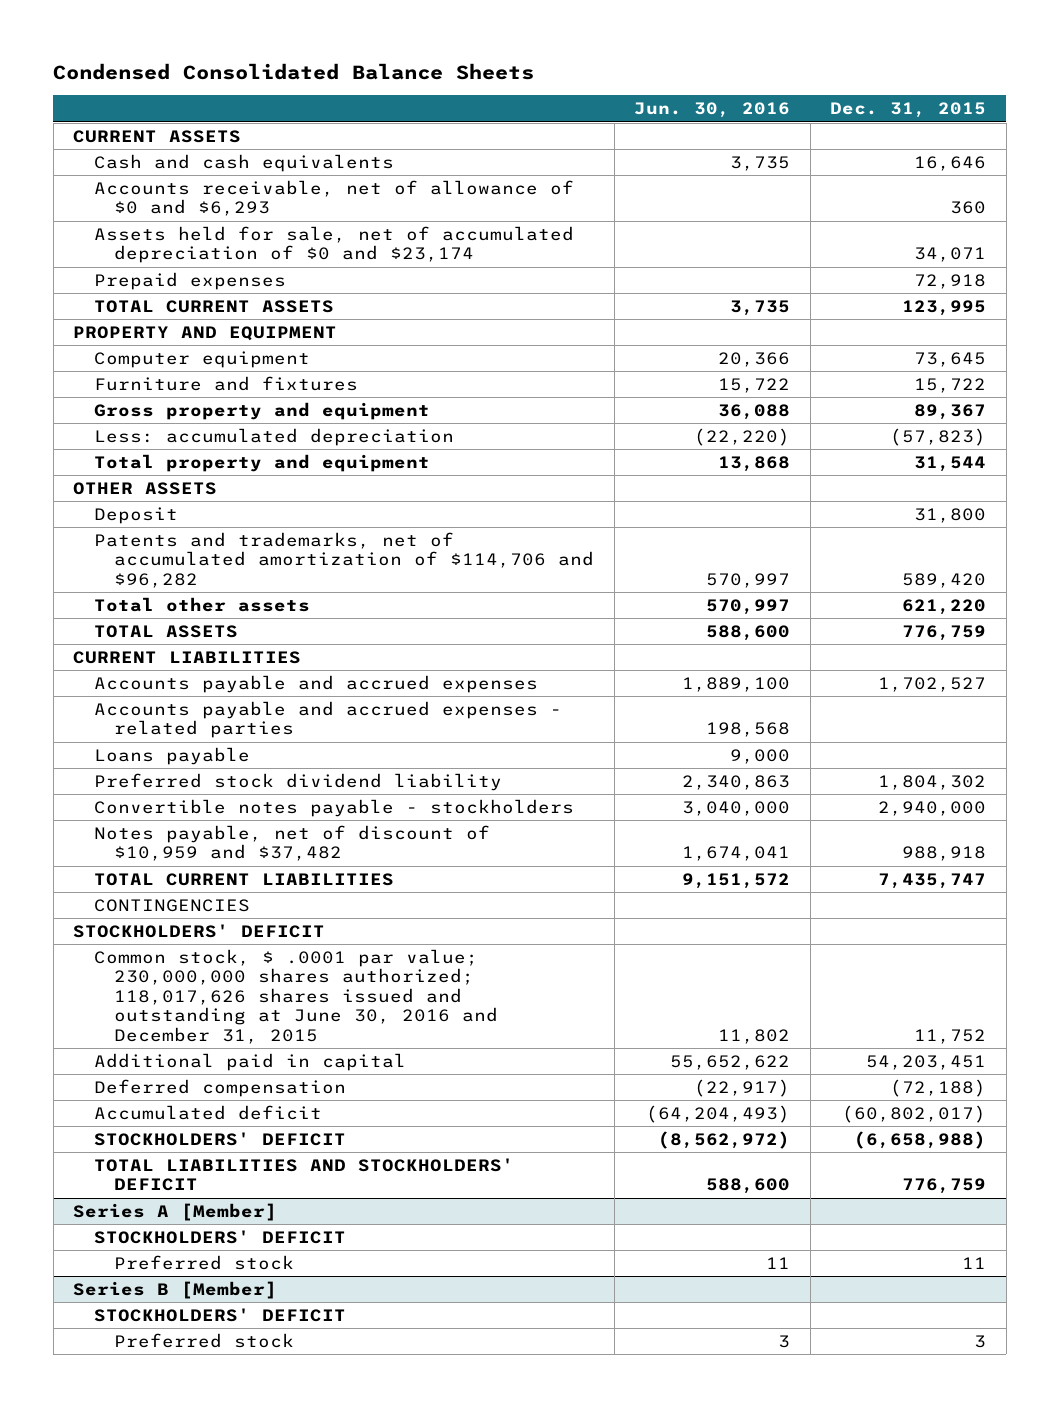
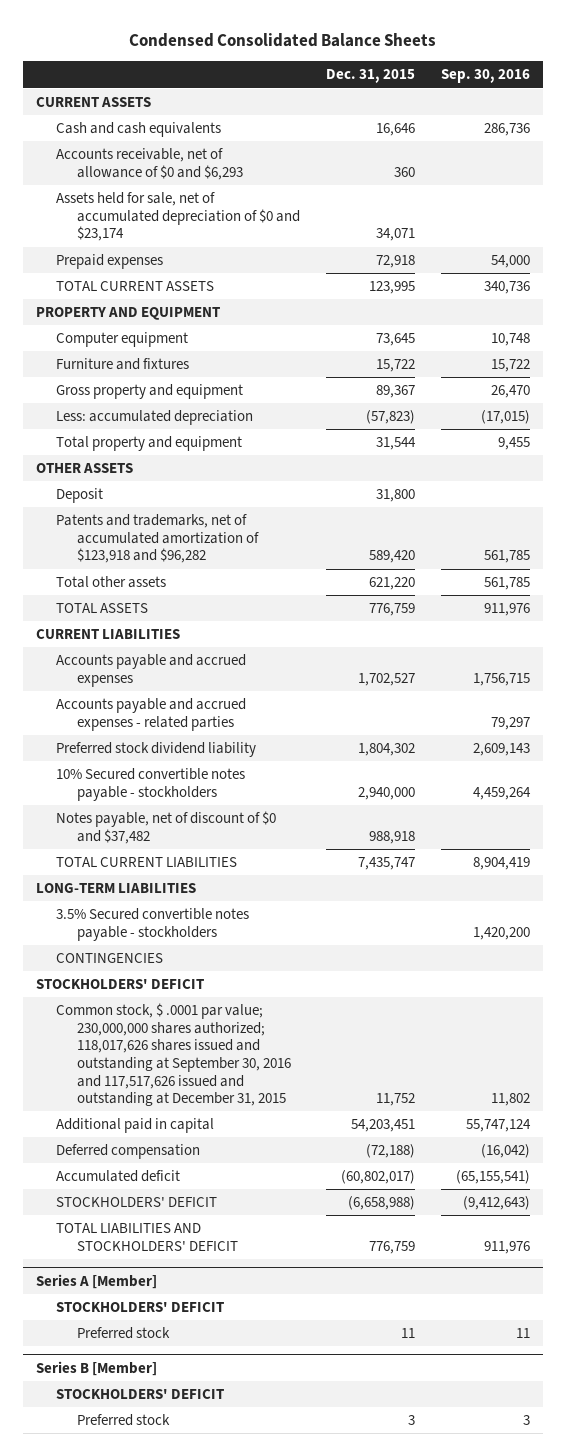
[634,102,791,119] Jun. 30, 2016 -> none
none -> [440,69,530,84] Sep. 30, 2016
[93,531,595,588] Patents and trademarks, net of accumulated amortization of $114,706 and $96,282 -> [56,514,259,564] Patents and trademarks, net of accumulated amortization of $123,918 and $96,282
[93,746,250,765] Loans payable -> none
[93,798,574,817] Convertible notes payable - stockholders -> [56,768,246,801] 10% Secured convertible notes payable - stockholders
[93,824,490,862] Notes payable, net of discount of $10,959 and $37,482 -> [56,811,277,844] Notes payable, net of discount of $0 and $37,482
none -> [35,883,196,894] LONG-TERM LIABILITIES
none -> [56,908,250,941] 3.5% Secured convertible notes payable - stockholders
[93,948,499,1044] Common stock, $ .0001 par value; 230,000,000 shares authorized; 118,017,626 shares issued and outstanding at June 30, 2016 and December 31, 2015 -> [56,1003,291,1107] Common stock, $ .0001 par value; 230,000,000 shares authorized; 118,017,626 shares issued and outstanding at September 30, 2016 and 117,517,626 issued and outstanding at December 31, 2015

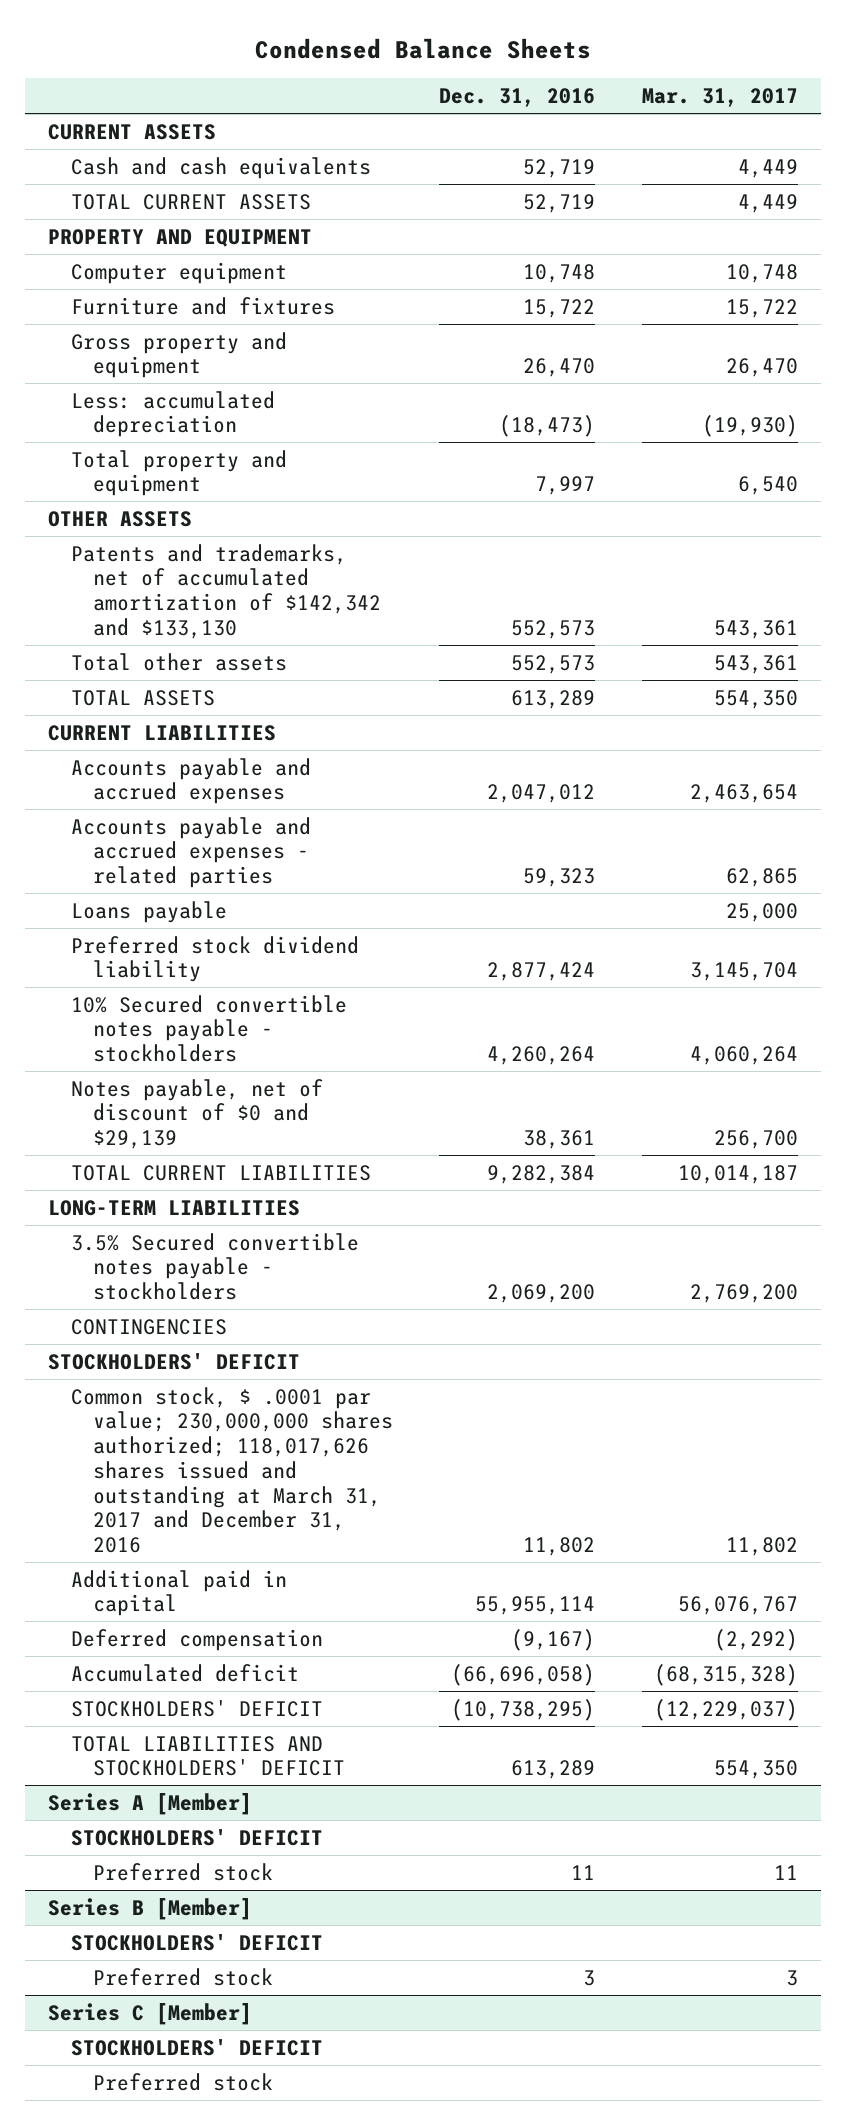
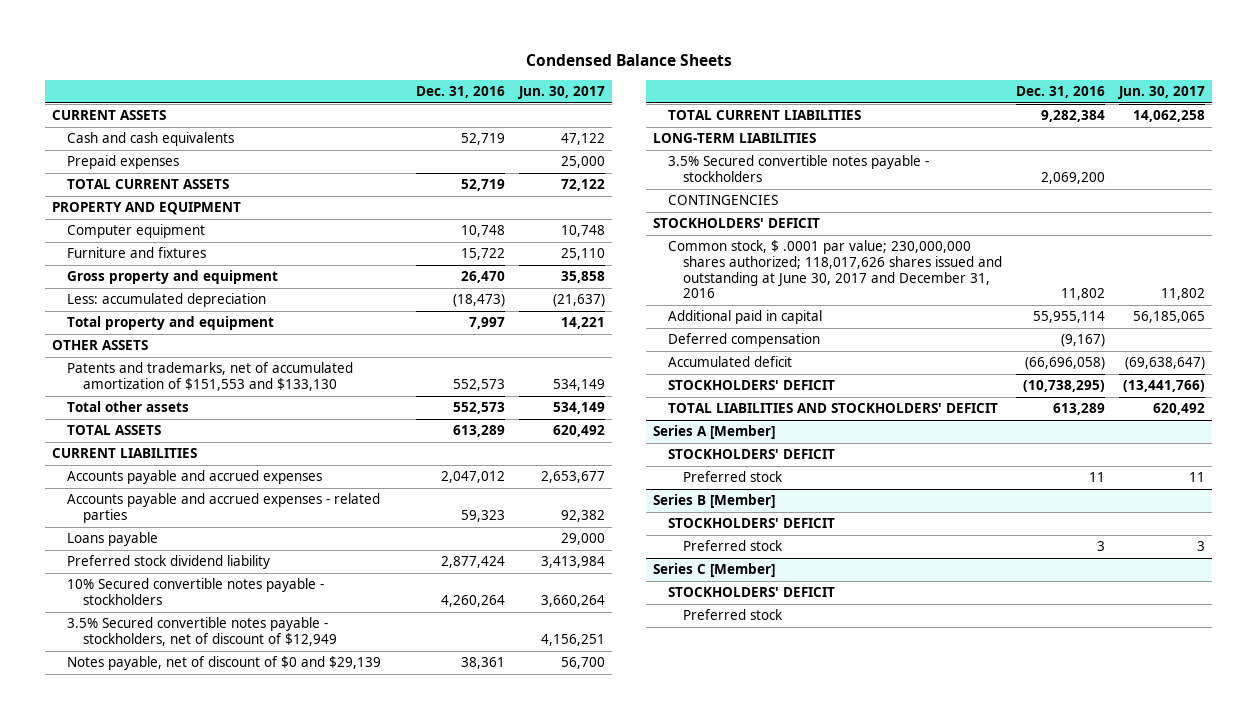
[641,88,798,108] Mar. 31, 2017 -> none
none -> [517,86,605,100] Jun. 30, 2017
none -> [67,155,180,170] Prepaid expenses
[70,543,382,639] Patents and trademarks, net of accumulated amortization of $142,342 and $133,130 -> [67,362,354,391] Patents and trademarks, net of accumulated amortization of $151,553 and $133,130
none -> [67,617,337,646] 3.5% Secured convertible notes payable - stockholders, net of discount of $12,949
[70,1386,394,1554] Common stock, $ .0001 par value; 230,000,000 shares authorized; 118,017,626 shares issued and outstanding at March 31, 2017 and December 31, 2016 -> [667,240,1002,299] Common stock, $ .0001 par value; 230,000,000 shares authorized; 118,017,626 shares issued and outstanding at June 30, 2017 and December 31, 2016

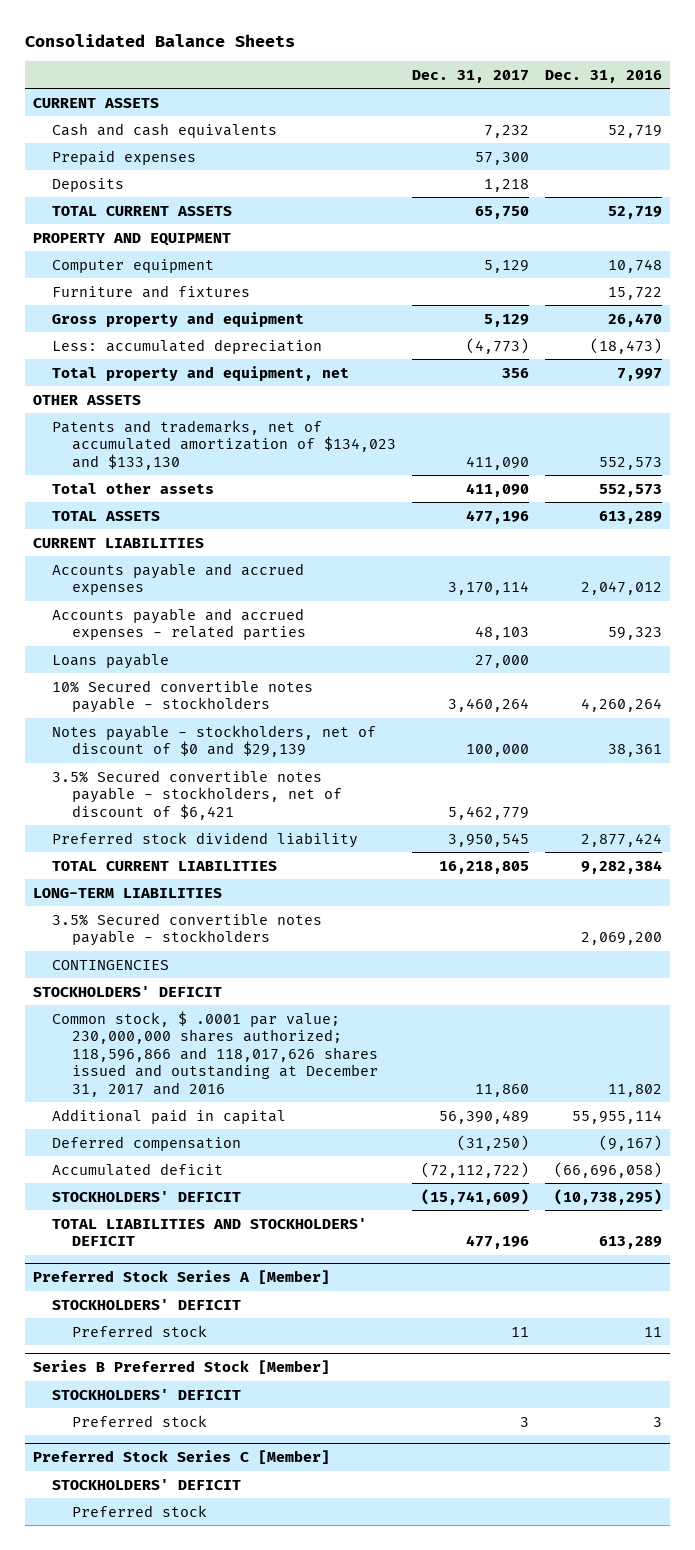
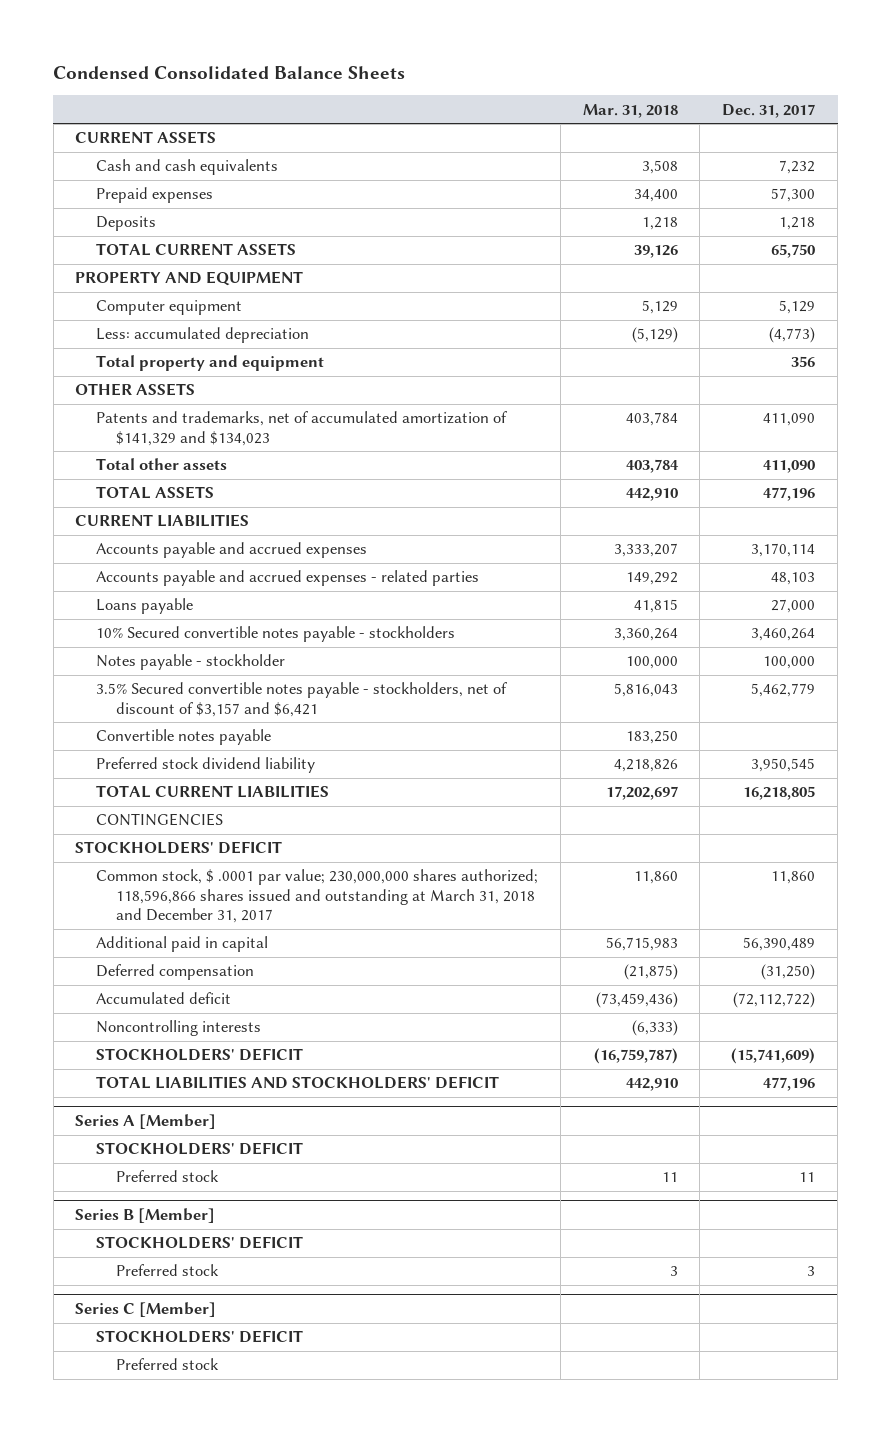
[24,33,295,47] Consolidated Balance Sheets -> [53,65,406,79] Condensed Consolidated Balance Sheets
[545,69,663,83] Dec. 31, 2016 -> none
none -> [582,103,678,118] Mar. 31, 2018
[52,284,251,298] Furniture and fixtures -> none
[52,311,305,327] Gross property and equipment -> none
[52,365,350,381] Total property and equipment, net -> [95,355,324,372] Total property and equipment
[52,419,396,470] Patents and trademarks, net of accumulated amortization of $134,023 and $133,130 -> [95,411,507,446] Patents and trademarks, net of accumulated amortization of $141,329 and $134,023
[52,724,377,758] Notes payable - stockholders, net of discount of $0 and $29,139 -> none
none -> [95,654,285,671] Notes payable - stockholder
[52,769,342,820] 3.5% Secured convertible notes payable - stockholders, net of discount of $6,421 -> [95,682,507,717] 3.5% Secured convertible notes payable - stockholders, net of discount of $3,157 and $6,421
none -> [95,729,271,746] Convertible notes payable
[32,887,222,898] LONG-TERM LIABILITIES -> none
[52,912,323,947] 3.5% Secured convertible notes payable - stockholders -> none
[52,1010,378,1097] Common stock, $ .0001 par value; 230,000,000 shares authorized; 118,596,866 and 118,017,626 shares issued and outstanding at December 31, 2017 and 2016 -> [95,869,538,924] Common stock, $ .0001 par value; 230,000,000 shares authorized; 118,596,866 shares issued and outstanding at March 31, 2018 and December 31, 2017
none -> [95,1020,261,1037] Noncontrolling interests
[32,1270,330,1285] Preferred Stock Series A [Member] -> [75,1114,217,1130] Series A [Member]
[32,1360,330,1375] Series B Preferred Stock [Member] -> [75,1208,216,1224] Series B [Member]
[32,1450,330,1465] Preferred Stock Series C [Member] -> [75,1302,217,1318] Series C [Member]

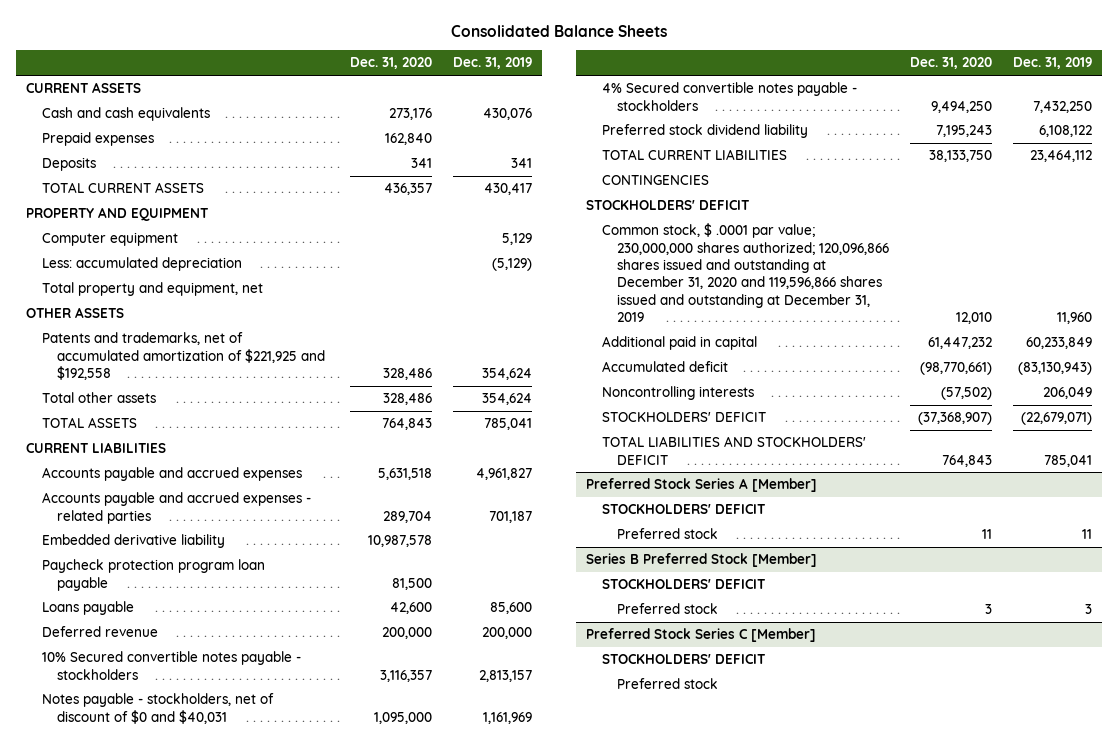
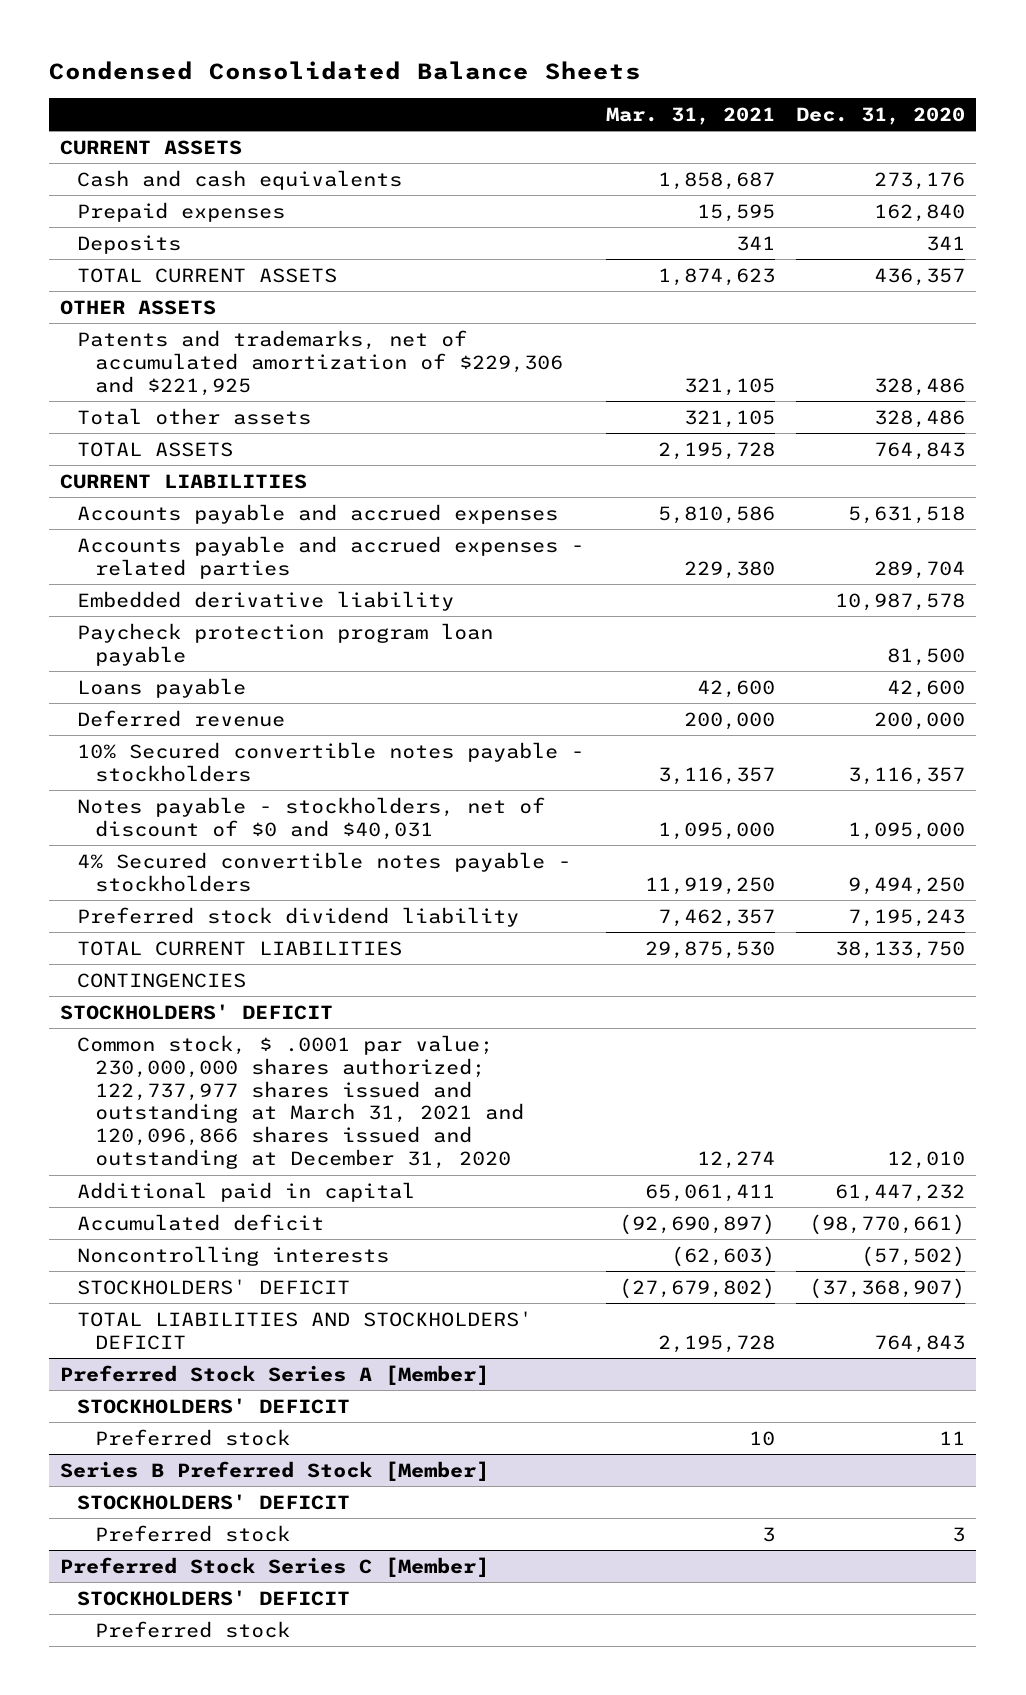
[450,24,667,37] Consolidated Balance Sheets -> [49,60,642,80] Condensed Consolidated Balance Sheets
[452,57,532,70] Dec. 31, 2019 -> none
none -> [605,106,775,125] Mar. 31, 2021
[25,207,209,222] PROPERTY AND EQUIPMENT -> none
[41,232,178,247] Computer equipment -> none
[41,257,242,272] Less: accumulated depreciation -> none
[41,282,263,297] Total property and equipment, net -> none
[41,332,326,380] Patents and trademarks, net of accumulated amortization of $221,925 and $192,558 -> [77,329,563,396] Patents and trademarks, net of accumulated amortization of $229,306 and $221,925
[601,223,890,322] Common stock, $ .0001 par value; 230,000,000 shares authorized; 120,096,866 shares issued and outstanding at December 31, 2020 and 119,596,866 shares issued and outstanding at December 31, 2019 -> [77,1034,524,1170] Common stock, $ .0001 par value; 230,000,000 shares authorized; 122,737,977 shares issued and outstanding at March 31, 2021 and 120,096,866 shares issued and outstanding at December 31, 2020

